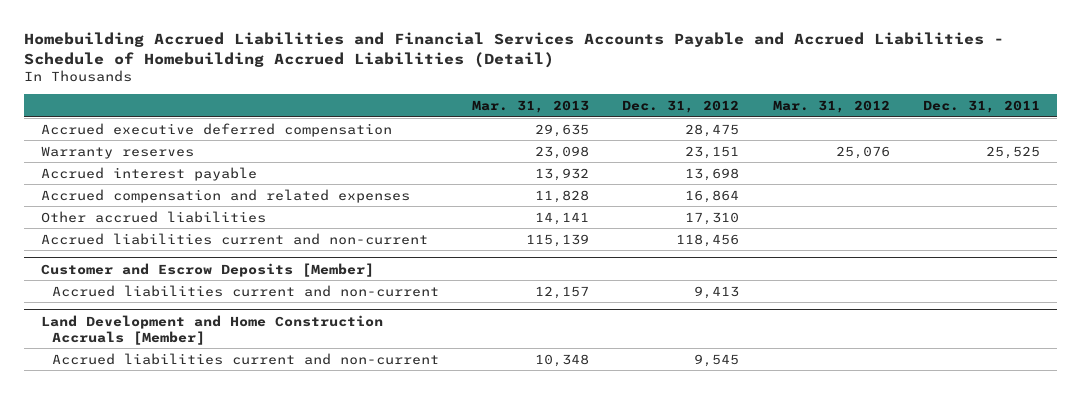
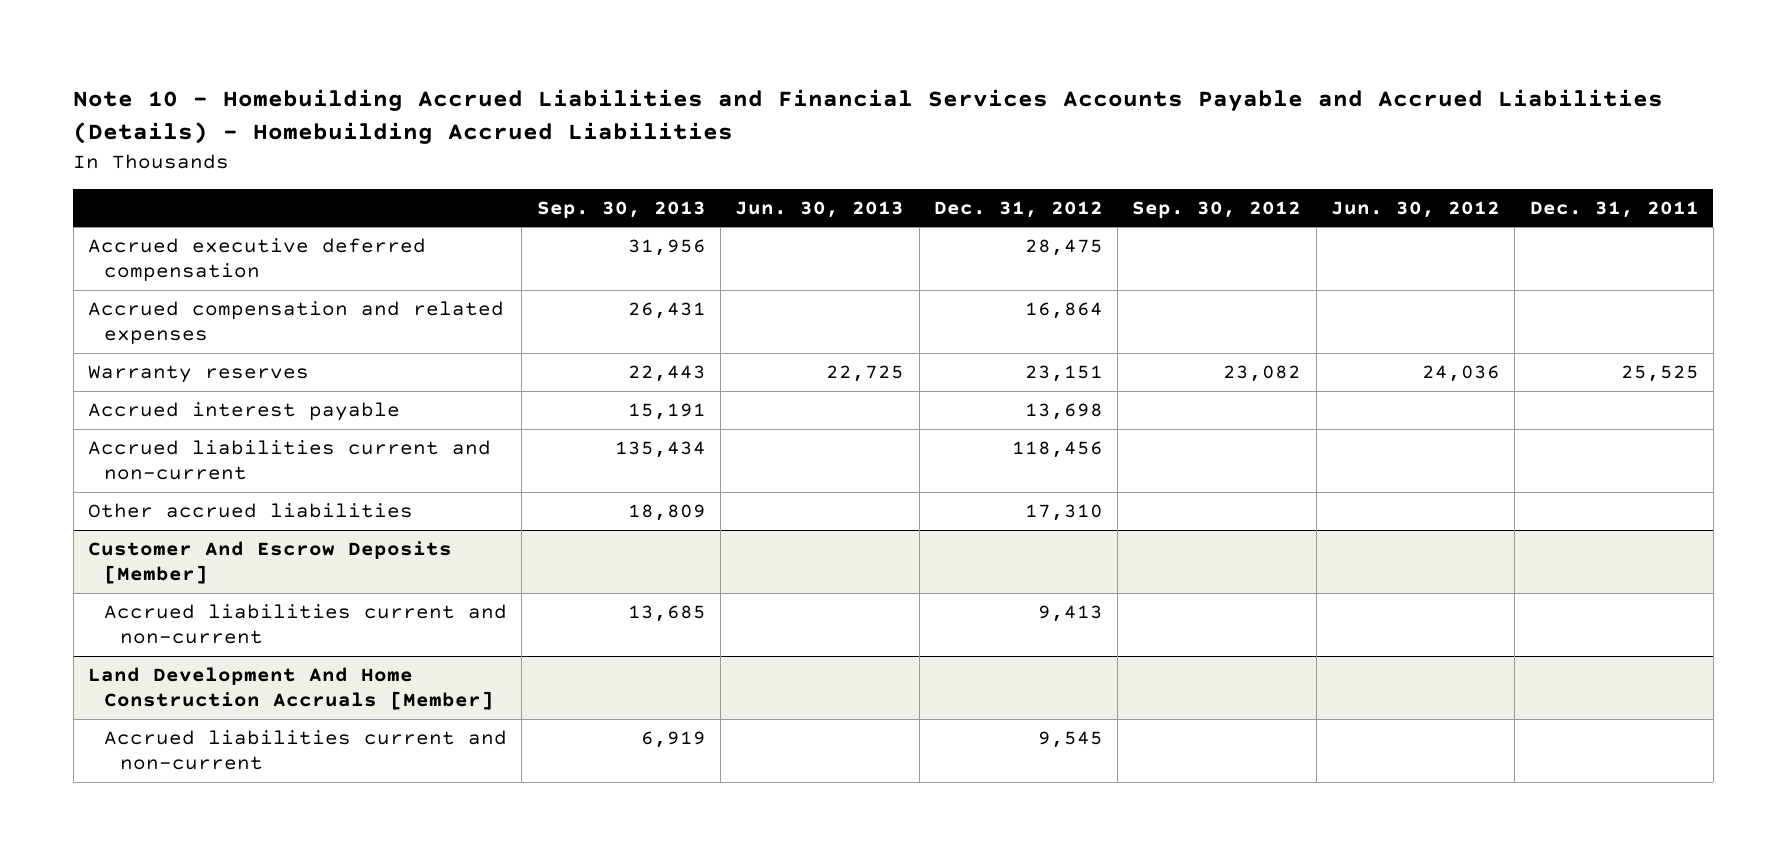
[24,32,1005,68] Homebuilding Accrued Liabilities and Financial Services Accounts Payable and Accrued Liabilities - Schedule of Homebuilding Accrued Liabilities (Detail) -> [73,89,1664,145] Note 10 - Homebuilding Accrued Liabilities and Financial Services Accounts Payable and Accrued Liabilities (Details) - Homebuilding Accrued Liabilities
[472,99,590,113] Mar. 31, 2013 -> none
[772,99,890,113] Mar. 31, 2012 -> none
none -> [536,200,706,218] Sep. 30, 2013
none -> [735,200,905,218] Jun. 30, 2013
none -> [1132,200,1302,218] Sep. 30, 2012
none -> [1331,200,1501,218] Jun. 30, 2012
[40,188,410,203] Accrued compensation and related expenses -> [88,301,505,346] Accrued compensation and related expenses
[40,210,266,223] Other accrued liabilities -> [88,503,414,519] Other accrued liabilities
[40,262,374,277] Customer and Escrow Deposits [Member] -> [88,541,453,585] Customer And Escrow Deposits [Member]
[40,314,383,345] Land Development and Home Construction Accruals [Member] -> [88,667,495,711] Land Development And Home Construction Accruals [Member]

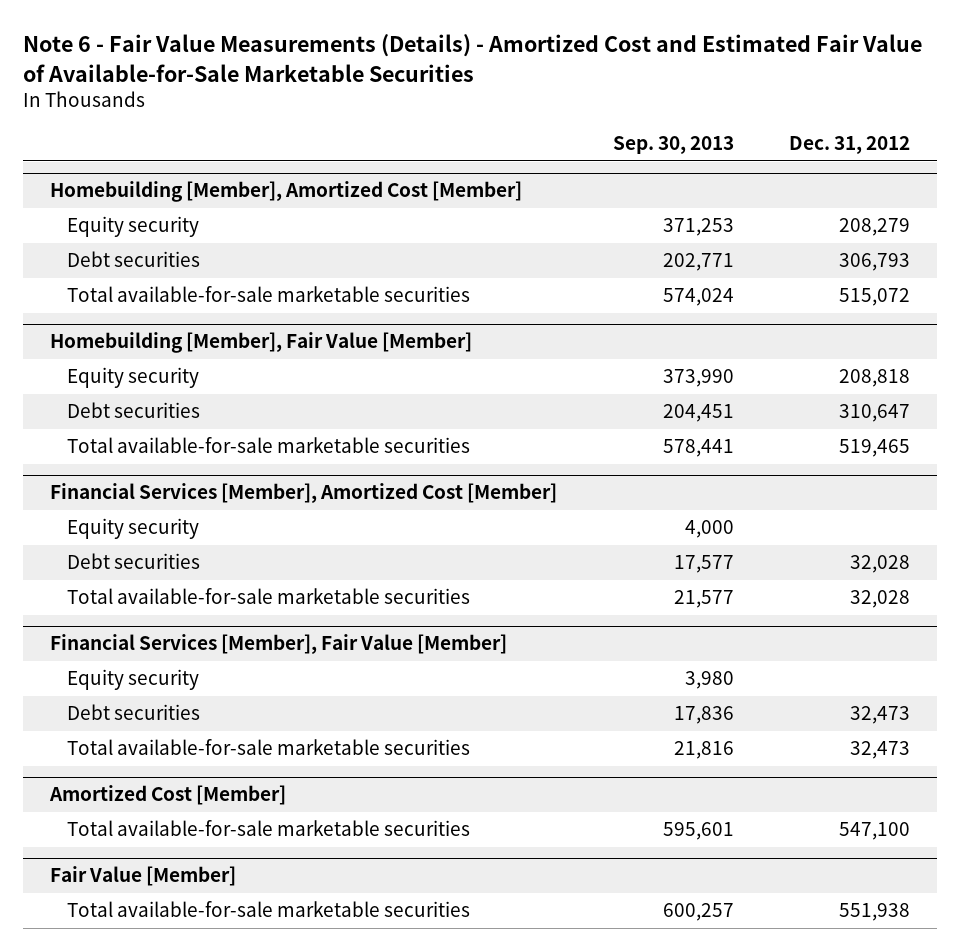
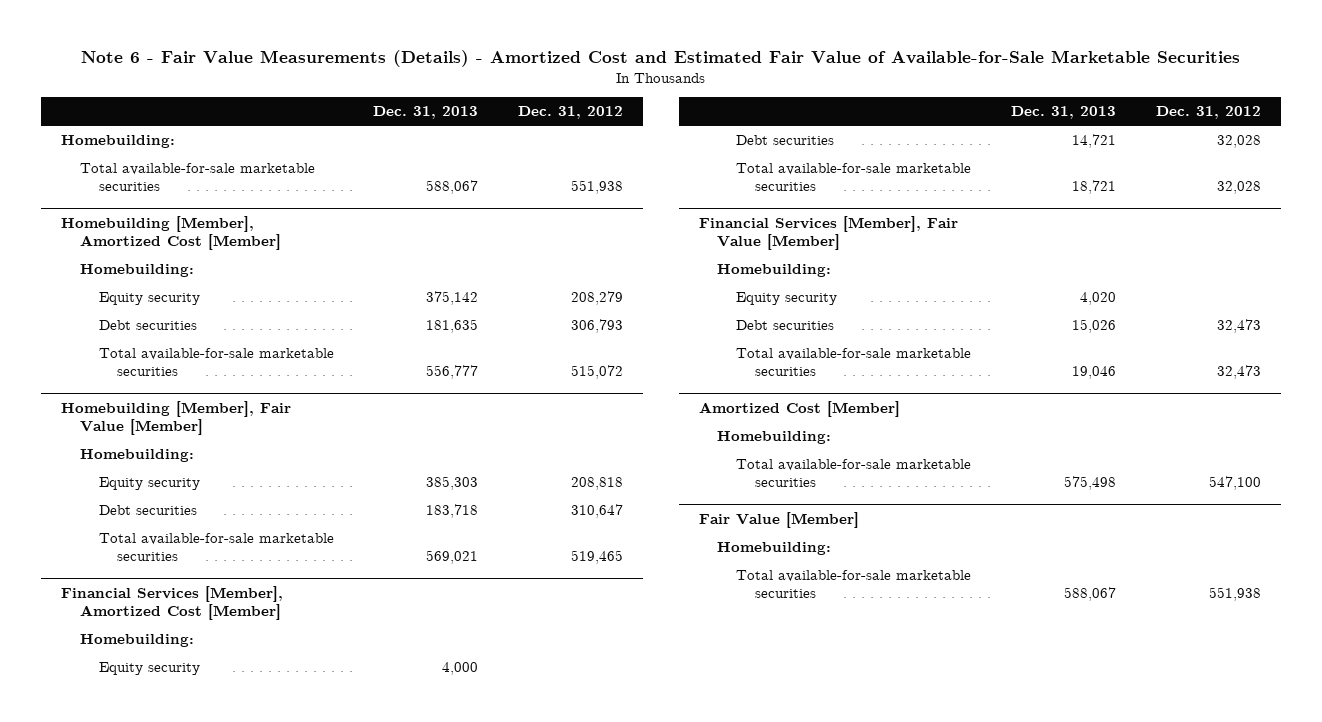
[612,136,734,155] Sep. 30, 2013 -> none
none -> [373,105,479,119] Dec. 31, 2013
none -> [61,135,176,149] Homebuilding:
none -> [79,163,315,191] Total available-for-sale marketable securities
none -> [79,264,194,278] Homebuilding:
none -> [79,449,194,463] Homebuilding:
none -> [79,634,194,648] Homebuilding:
none -> [717,264,832,278] Homebuilding:
none -> [717,431,832,445] Homebuilding:
none -> [717,542,832,556] Homebuilding:

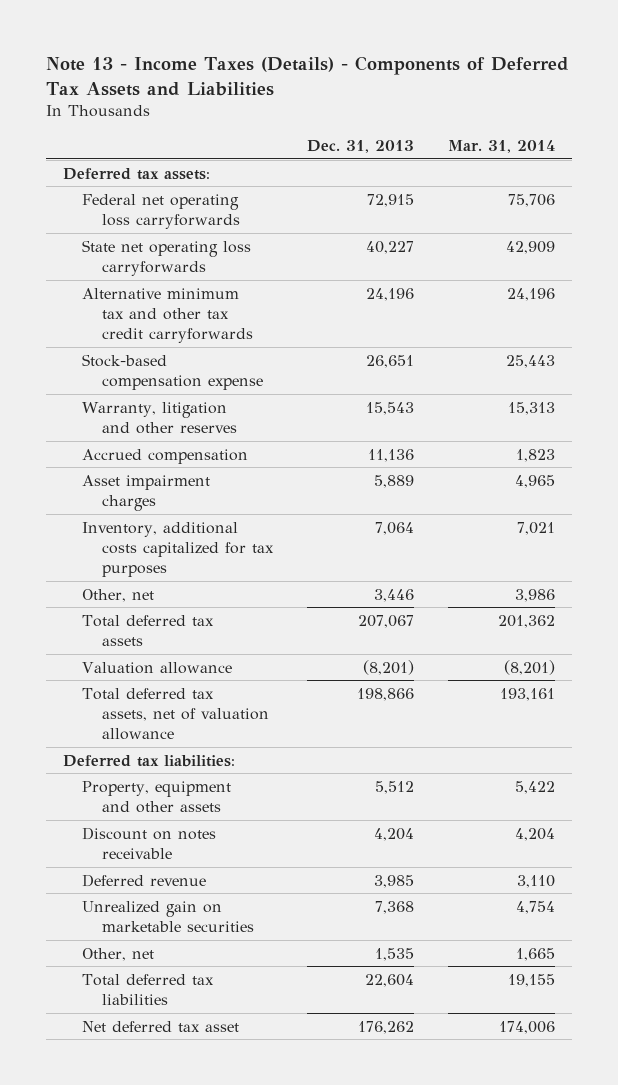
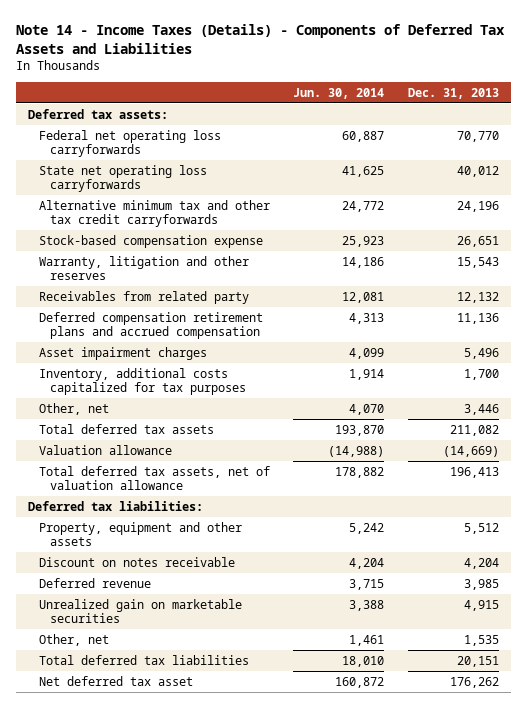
[45,56,569,96] Note 13 - Income Taxes (Details) - Components of Deferred Tax Assets and Liabilities -> [15,23,505,54] Note 14 - Income Taxes (Details) - Components of Deferred Tax Assets and Liabilities
[448,140,556,154] Mar. 31, 2014 -> none
none -> [293,87,385,99] Jun. 30, 2014
[367,193,415,207] 72,915 -> [456,130,499,142] 70,770
[366,240,415,254] 40,227 -> [456,165,499,177] 40,012
none -> [38,290,249,304] Receivables from related party
[82,448,249,464] Accrued compensation -> [38,311,263,340] Deferred compensation retirement plans and accrued compensation
[374,474,415,488] 5,889 -> [463,347,499,359] 5,496
[375,521,415,535] 7,064 -> [463,368,499,380] 1,700
[358,614,415,628] 207,067 -> [449,424,499,436] 211,082
[363,659,415,675] (8,201) -> [442,445,499,457] (14,669)
[357,687,415,701] 198,866 -> [449,466,499,478] 196,413
[375,900,415,914] 7,368 -> [463,599,499,611] 4,915
[365,973,415,987] 22,604 -> [456,655,499,667] 20,151

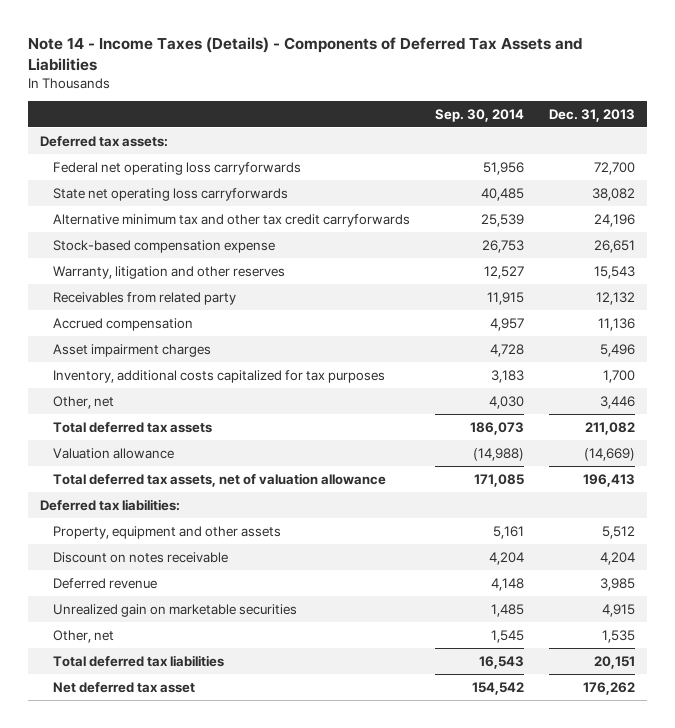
[293,87,385,99] Jun. 30, 2014 -> none
none -> [434,108,524,122] Sep. 30, 2014
[456,130,499,142] 70,770 -> [593,161,635,175] 72,700
[456,165,499,177] 40,012 -> [591,187,635,201] 38,082
[38,311,263,340] Deferred compensation retirement plans and accrued compensation -> [52,317,193,331] Accrued compensation

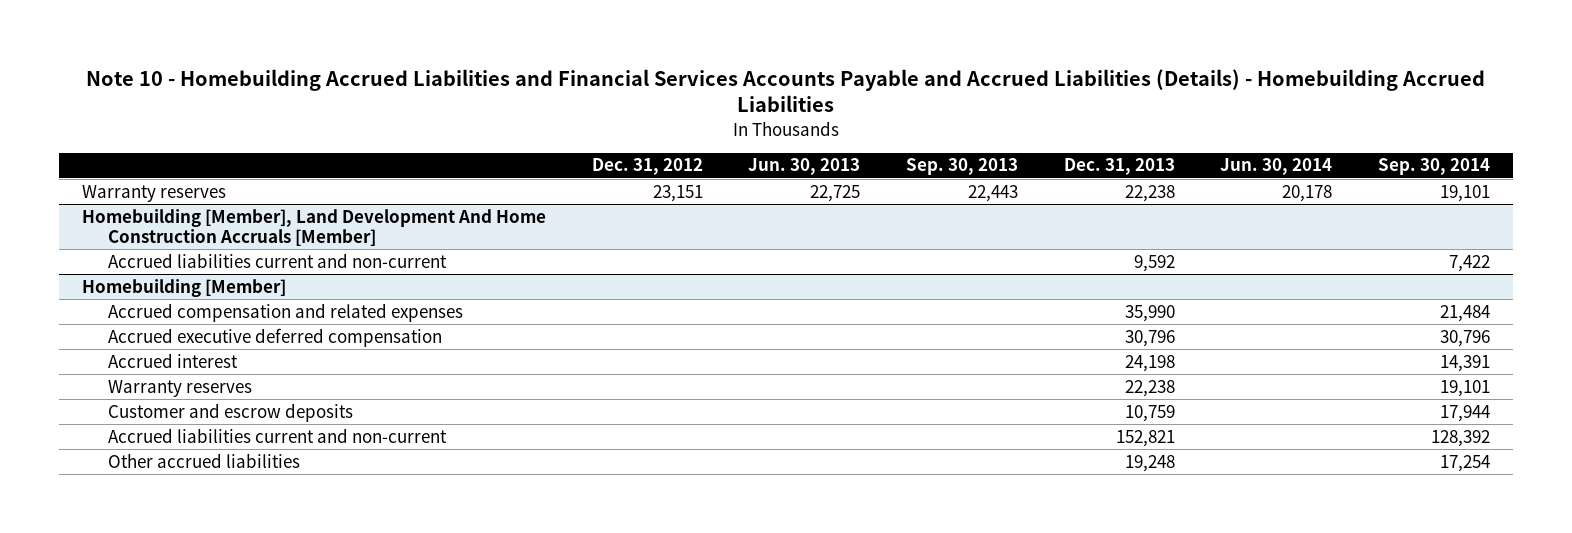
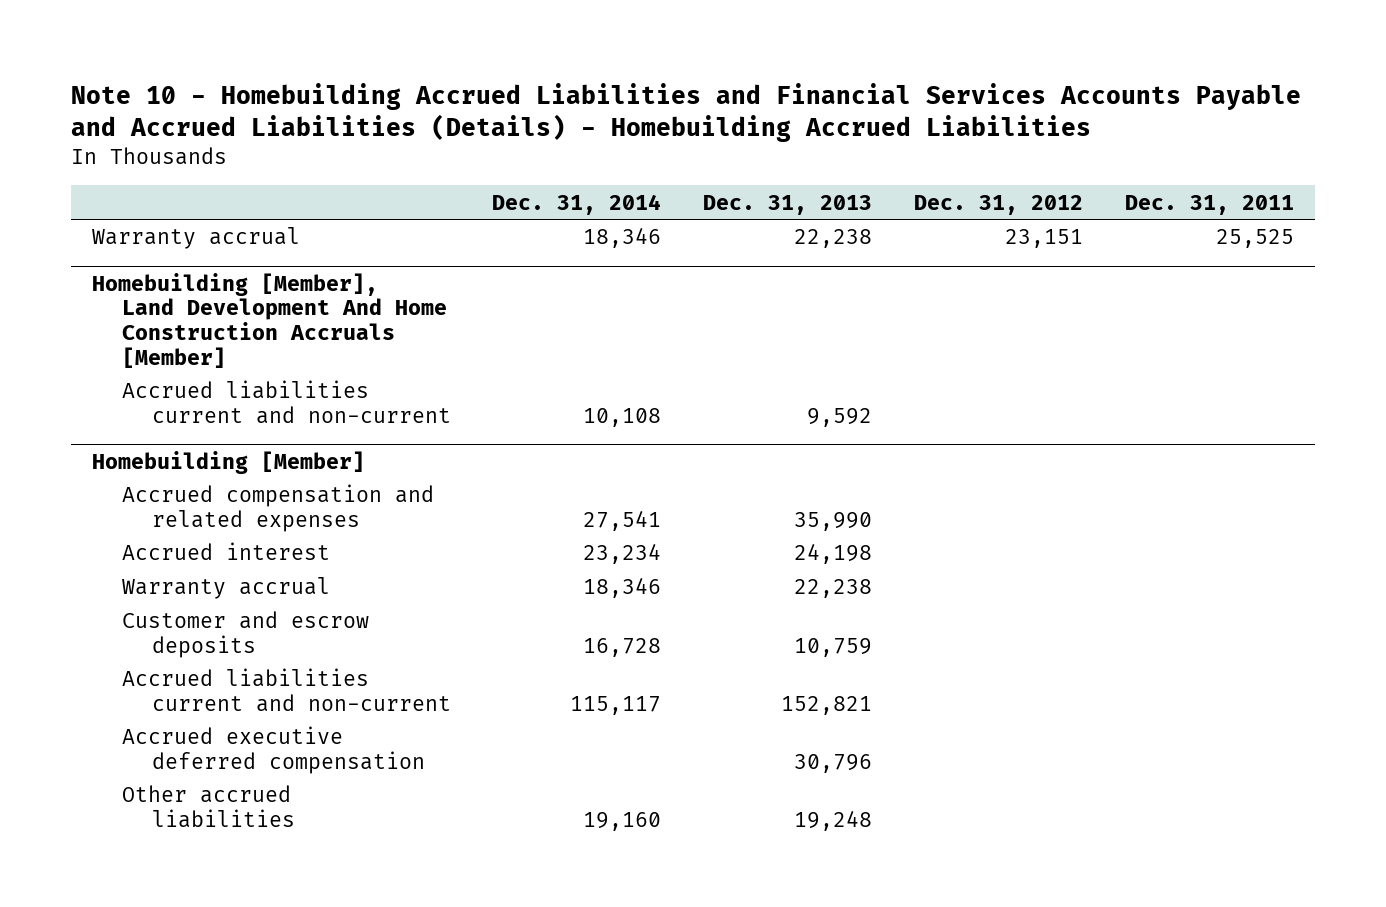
[748,158,861,176] Jun. 30, 2013 -> none
[905,158,1018,176] Sep. 30, 2013 -> none
[1220,158,1333,176] Jun. 30, 2014 -> none
[1378,158,1491,176] Sep. 30, 2014 -> none
none -> [492,193,662,215] Dec. 31, 2014
none -> [1125,194,1295,215] Dec. 31, 2011
[81,184,226,202] Warranty reserves -> [92,227,301,250] Warranty accrual
[108,379,253,397] Warranty reserves -> [121,577,330,600] Warranty accrual
[108,327,443,347] Accrued executive deferred compensation -> [121,726,425,774] Accrued executive deferred compensation

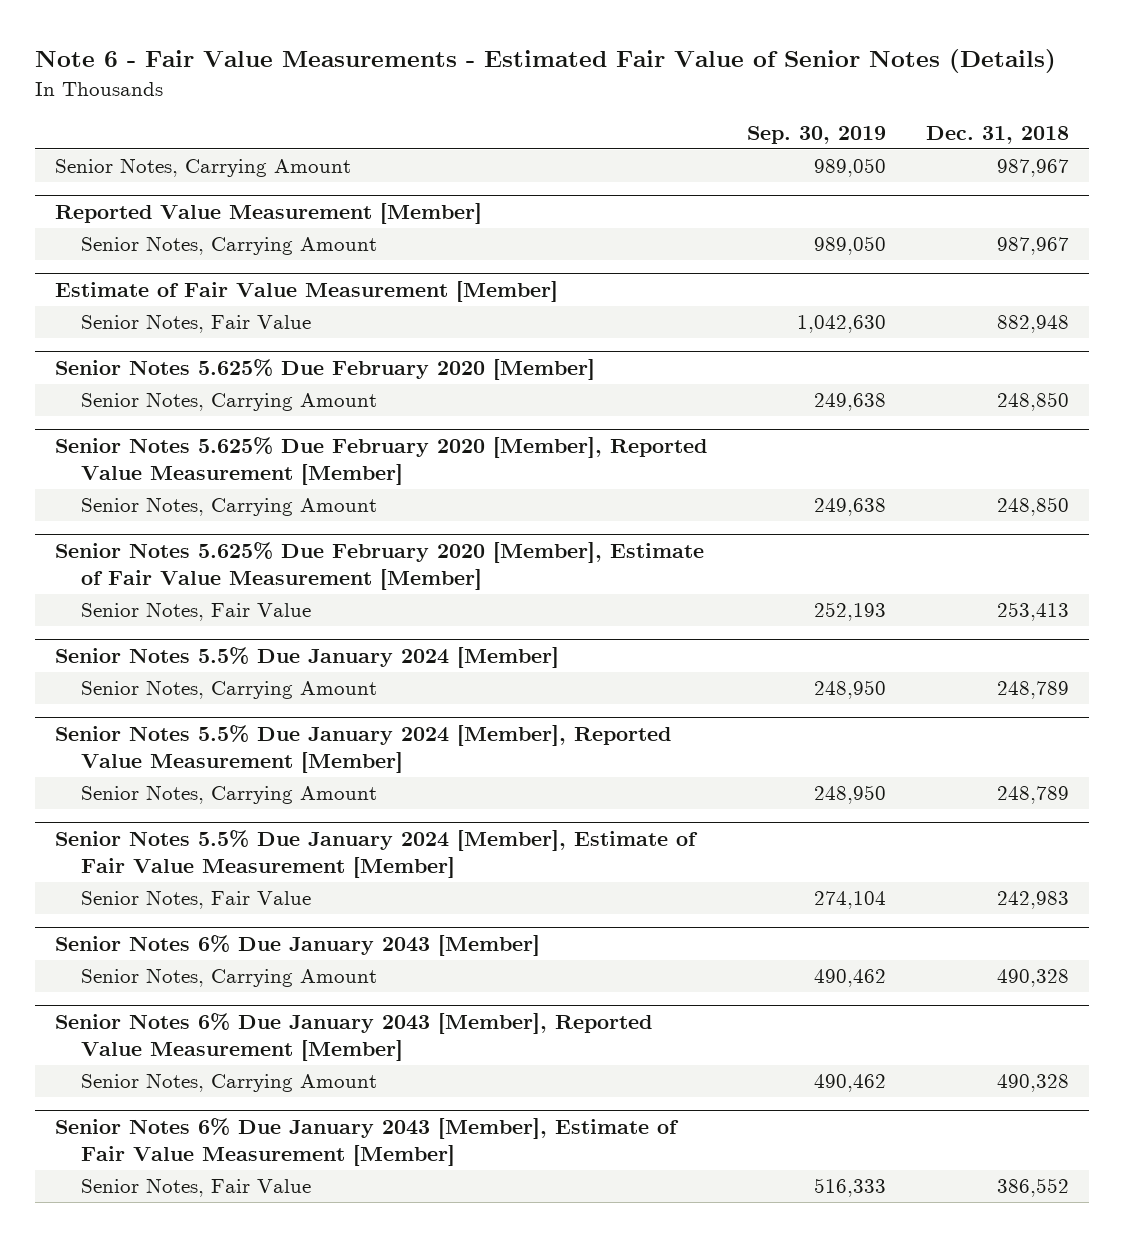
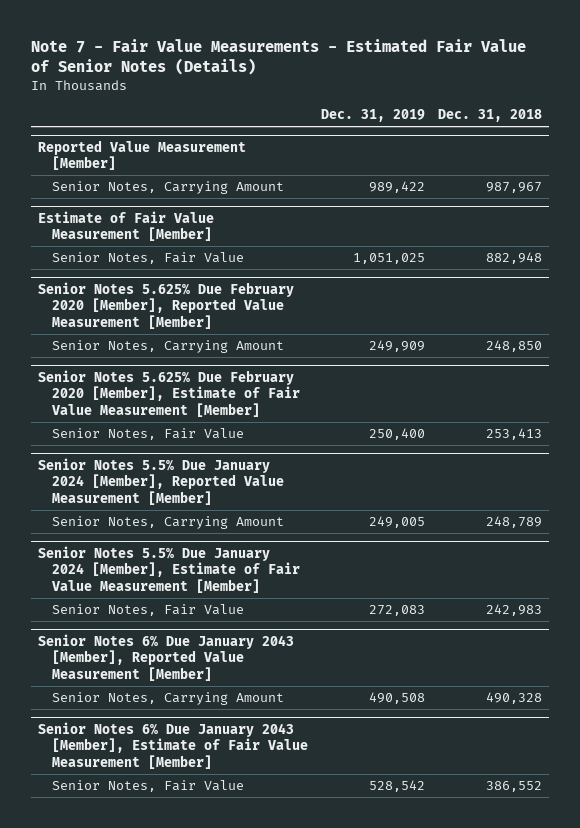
[35,49,1057,74] Note 6 - Fair Value Measurements - Estimated Fair Value of Senior Notes (Details) -> [31,38,527,76] Note 7 - Fair Value Measurements - Estimated Fair Value of Senior Notes (Details)
[747,125,887,144] Sep. 30, 2019 -> none
none -> [321,109,426,123] Dec. 31, 2019
[55,158,352,178] Senior Notes, Carrying Amount -> none
[55,358,596,380] Senior Notes 5.625% Due February 2020 [Member] -> none
[81,392,378,412] Senior Notes, Carrying Amount -> none
[55,646,560,668] Senior Notes 5.5% Due January 2024 [Member] -> none
[81,680,378,700] Senior Notes, Carrying Amount -> none
[55,934,541,956] Senior Notes 6% Due January 2043 [Member] -> none
[81,968,378,988] Senior Notes, Carrying Amount -> none

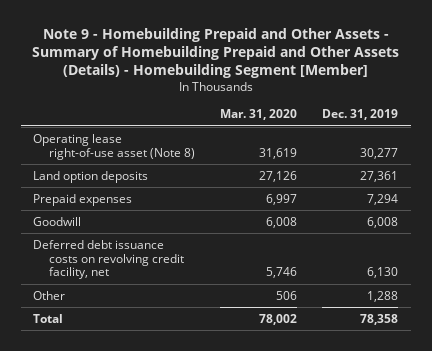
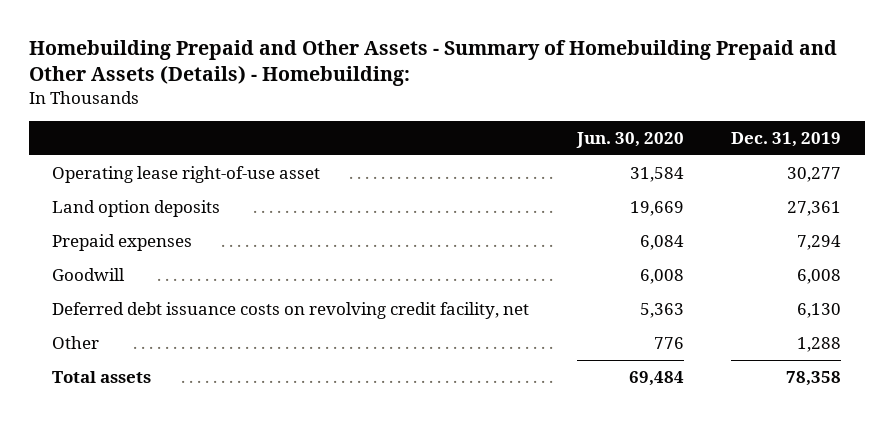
[31,27,399,79] Note 9 - Homebuilding Prepaid and Other Assets - Summary of Homebuilding Prepaid and Other Assets (Details) - Homebuilding Segment [Member] -> [28,39,837,87] Homebuilding Prepaid and Other Assets - Summary of Homebuilding Prepaid and Other Assets (Details) - Homebuilding:
[219,109,297,121] Mar. 31, 2020 -> none
none -> [575,131,684,148] Jun. 30, 2020
[33,133,195,160] Operating lease right-of-use asset (Note 8) -> [52,166,321,184] Operating lease right-of-use asset
[33,313,64,323] Total -> [52,371,152,384] Total assets

